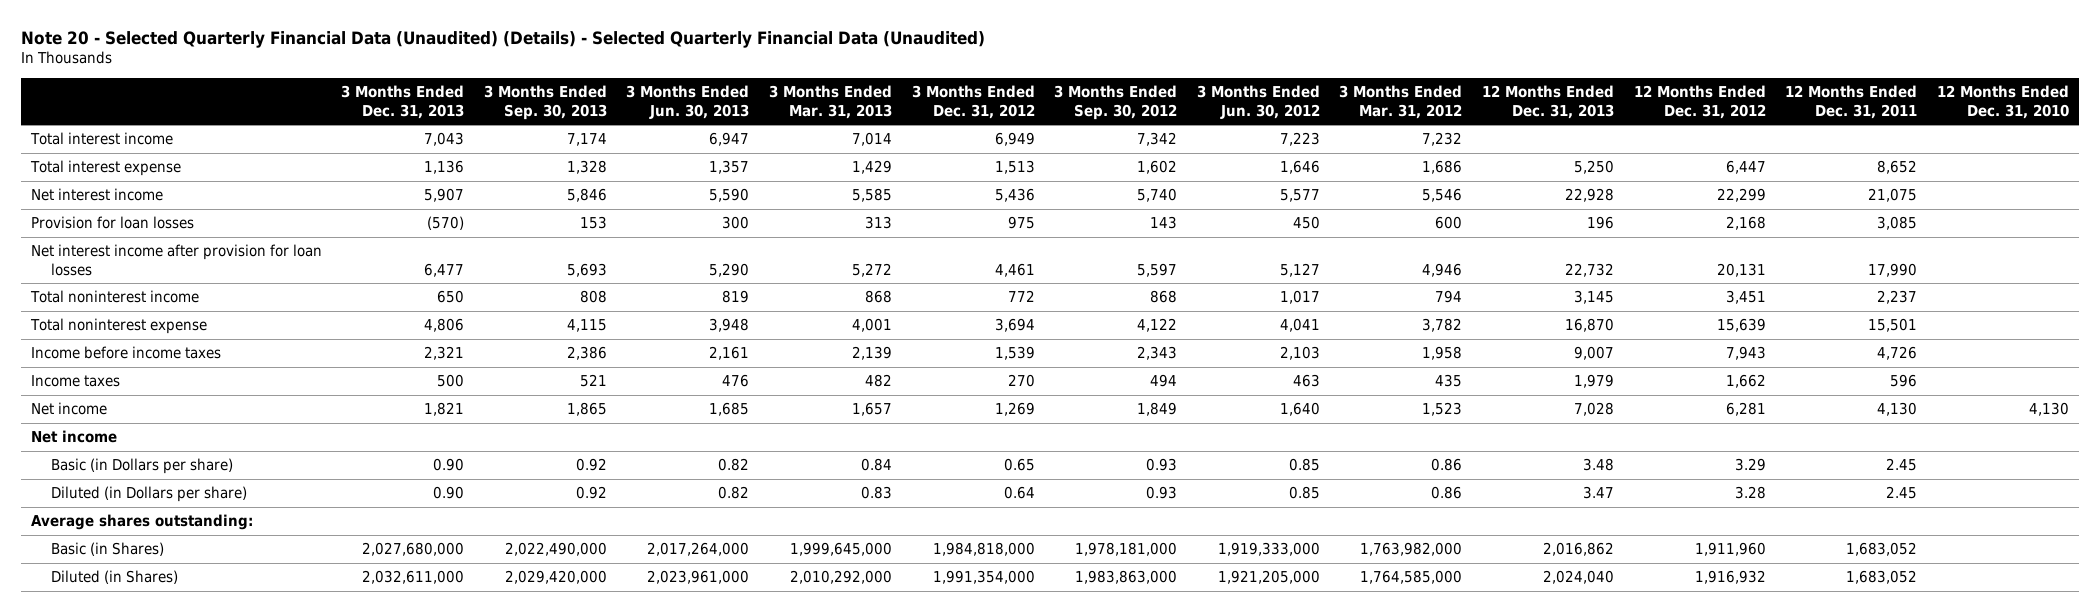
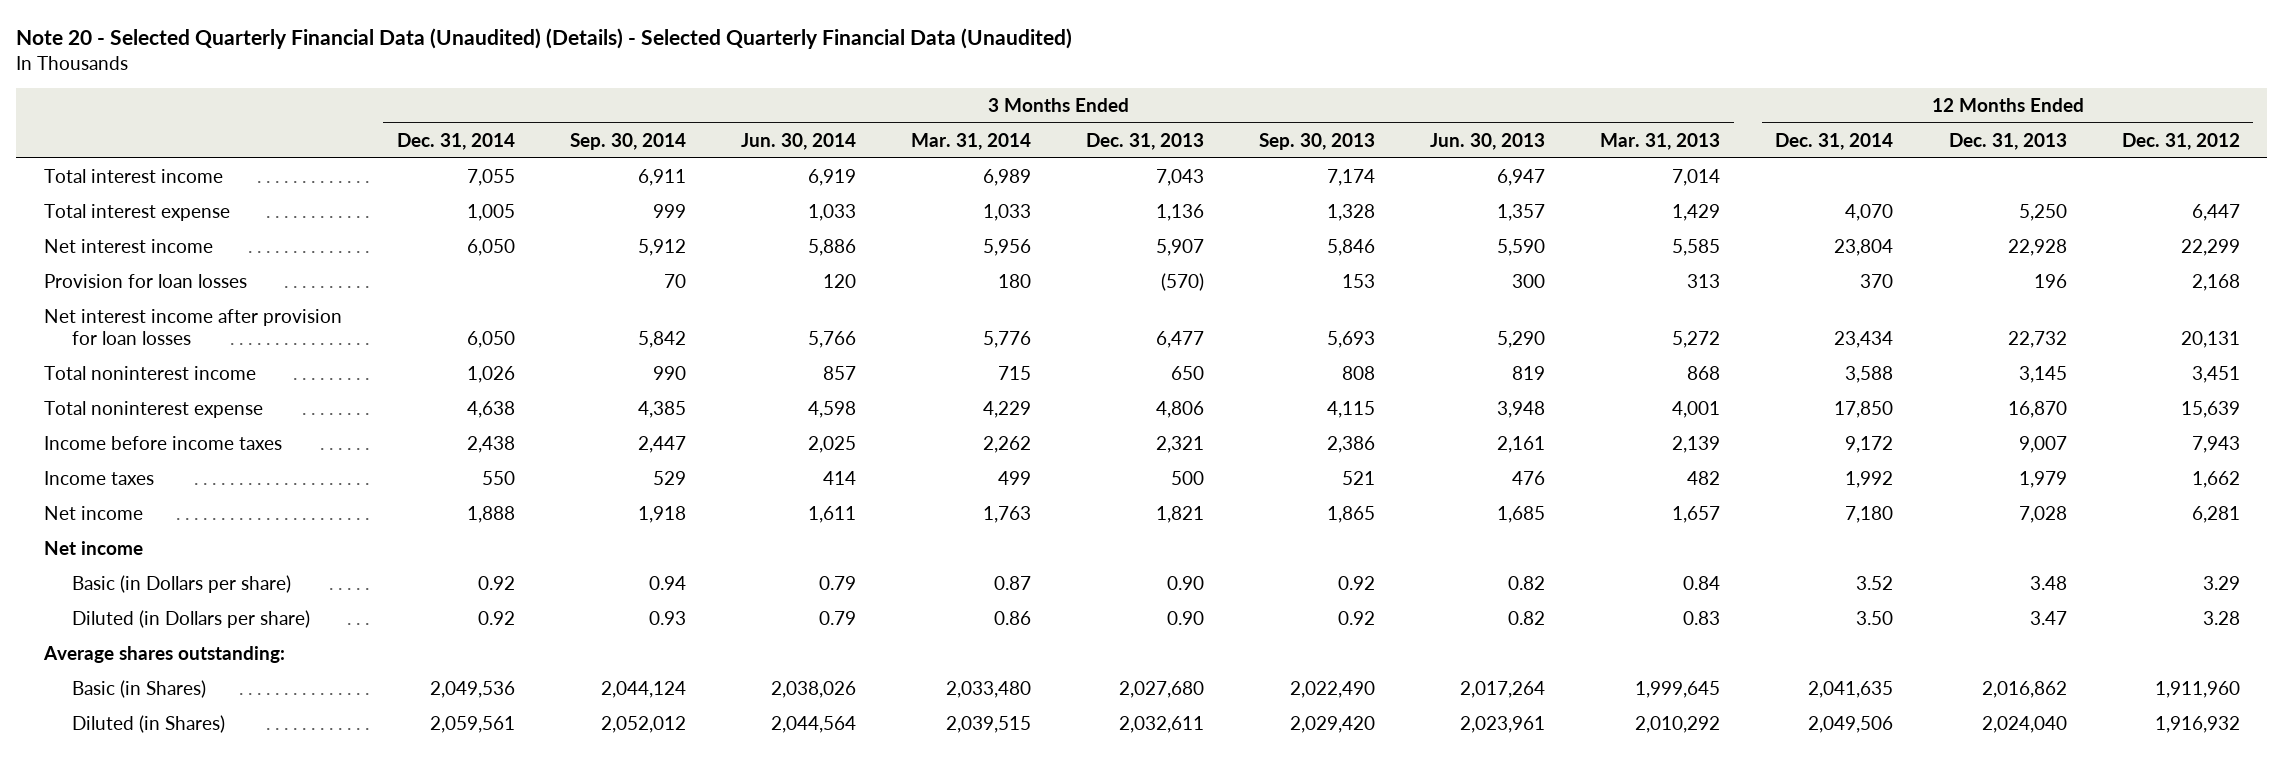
[911,85,1035,120] 3 Months Ended Dec. 31, 2012 -> none
[1054,85,1178,121] 3 Months Ended Sep. 30, 2012 -> none
[1196,85,1320,120] 3 Months Ended Jun. 30, 2012 -> none
[1339,85,1463,120] 3 Months Ended Mar. 31, 2012 -> none
[1785,85,1918,120] 12 Months Ended Dec. 31, 2011 -> none
[1936,85,2069,120] 12 Months Ended Dec. 31, 2010 -> none
none -> [396,132,515,150] Dec. 31, 2014
none -> [569,132,686,150] Sep. 30, 2014
none -> [740,132,856,150] Jun. 30, 2014
none -> [910,132,1031,150] Mar. 31, 2014
none -> [1775,132,1894,150] Dec. 31, 2014
[362,542,465,557] 2,027,680,000 -> [1119,681,1205,699] 2,027,680
[504,542,607,557] 2,022,490,000 -> [1290,681,1376,699] 2,022,490
[647,542,750,557] 2,017,264,000 -> [1460,681,1546,699] 2,017,264
[790,542,893,557] 1,999,645,000 -> [1635,681,1721,699] 1,999,645
[362,570,465,585] 2,032,611,000 -> [1119,716,1205,734] 2,032,611
[504,570,607,585] 2,029,420,000 -> [1290,716,1376,734] 2,029,420
[647,570,750,585] 2,023,961,000 -> [1460,716,1546,734] 2,023,961
[790,570,893,585] 2,010,292,000 -> [1635,716,1721,734] 2,010,292

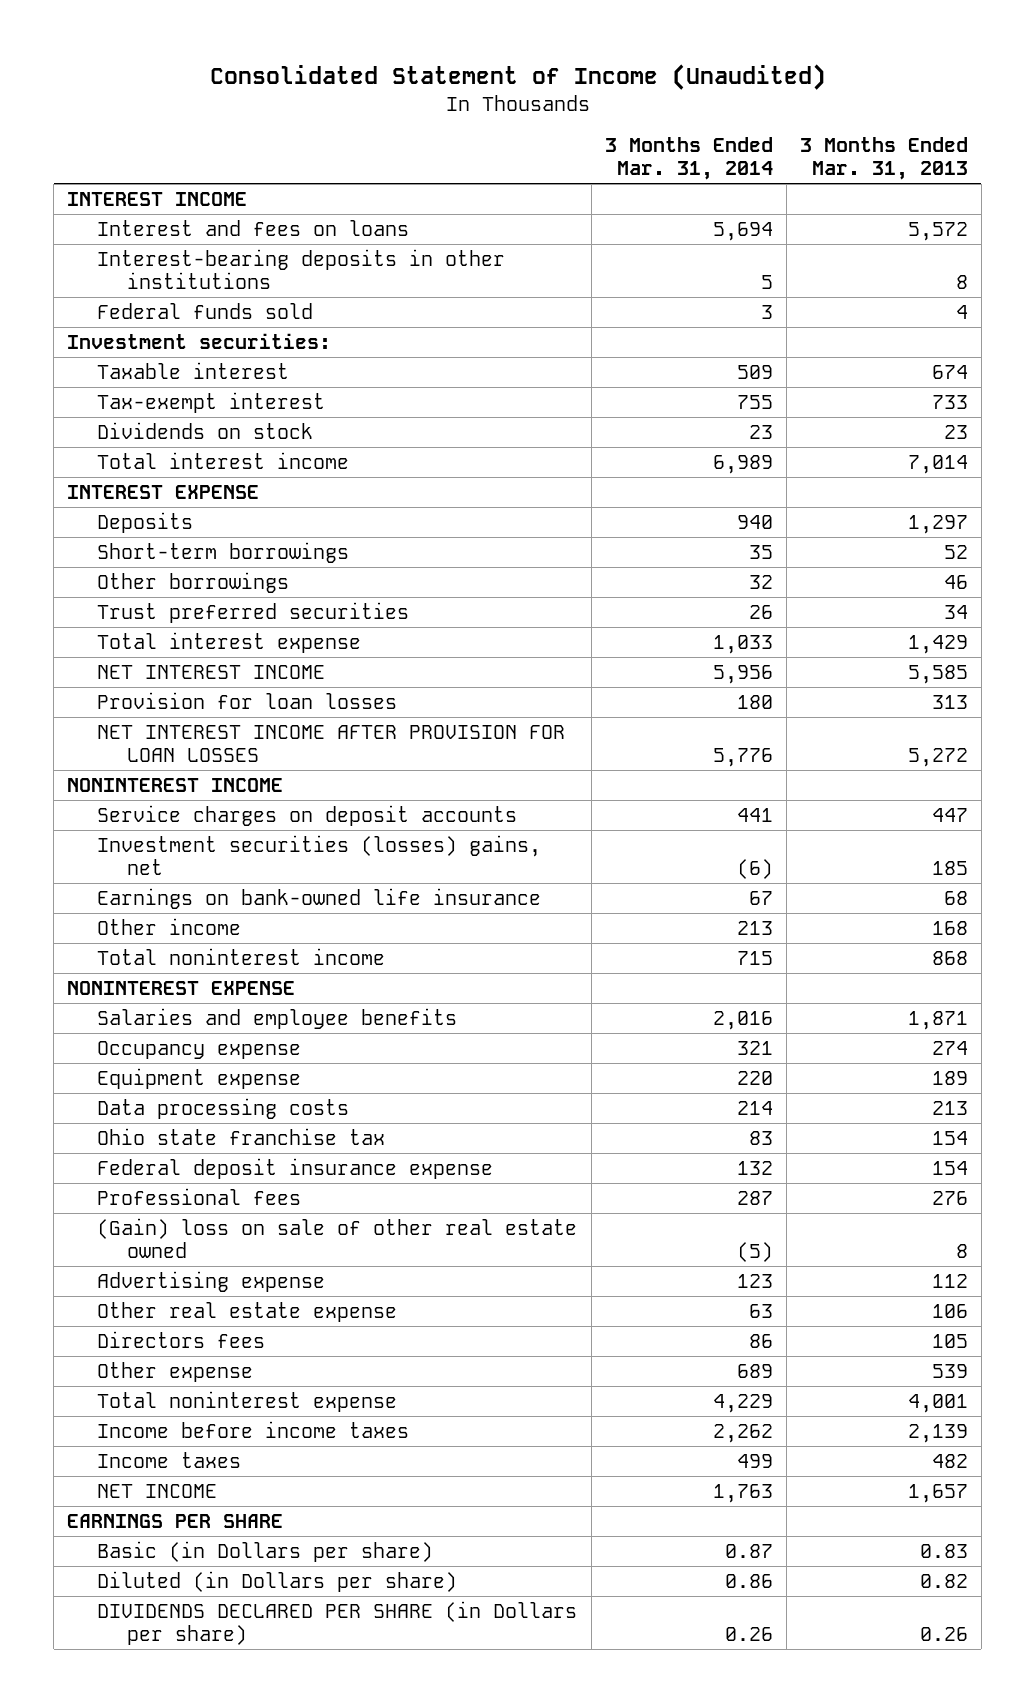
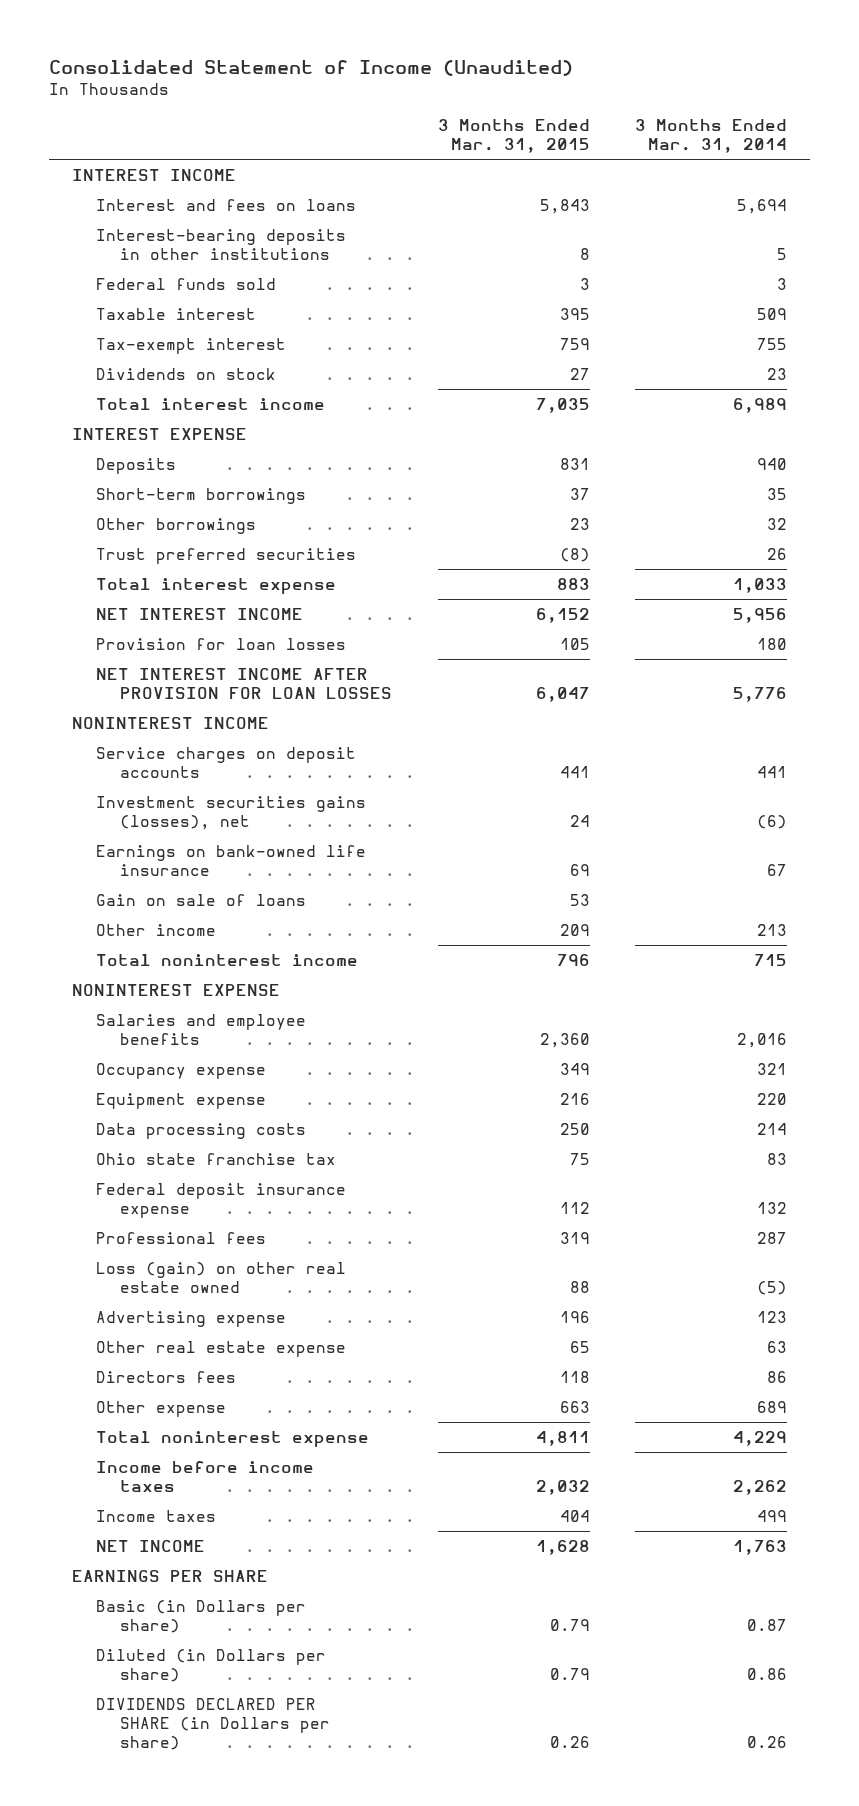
[799,137,968,181] 3 Months Ended Mar. 31, 2013 -> none
none -> [437,119,590,154] 3 Months Ended Mar. 31, 2015
[67,332,332,349] Investment securities: -> none
[97,834,542,875] Investment securities (losses) gains, net -> [96,795,367,830] Investment securities gains (losses), net
none -> [96,893,307,906] Gain on sale of loans
[97,1217,578,1258] (Gain) loss on sale of other real estate owned -> [96,1261,347,1293] Loss (gain) on other real estate owned

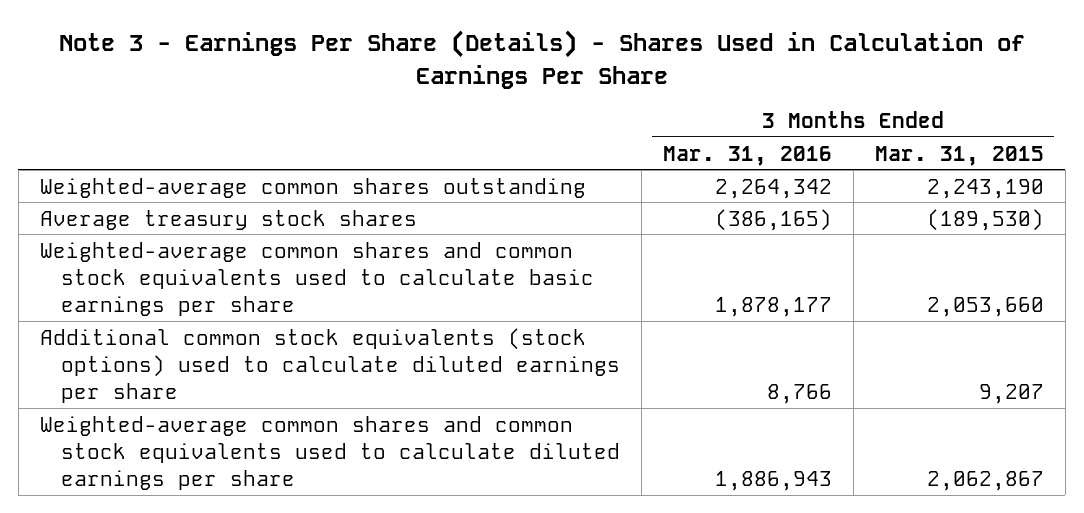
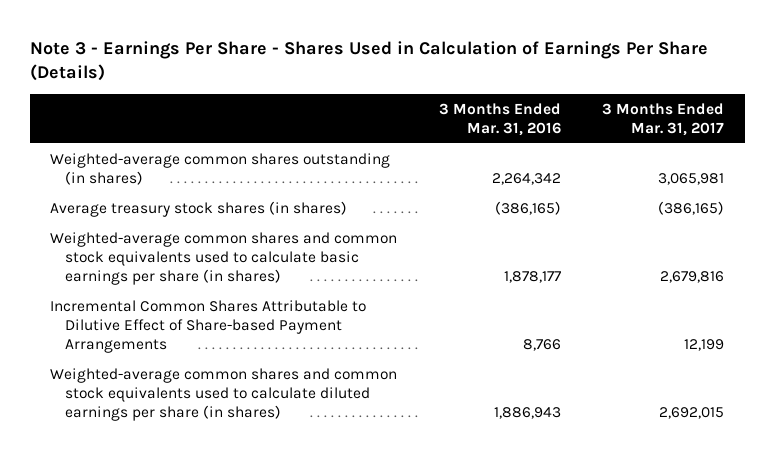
[58,29,1025,89] Note 3 - Earnings Per Share (Details) - Shares Used in Calculation of Earnings Per Share -> [29,40,708,82] Note 3 - Earnings Per Share - Shares Used in Calculation of Earnings Per Share (Details)
[874,145,1044,166] Mar. 31, 2015 -> none
none -> [602,102,725,136] 3 Months Ended Mar. 31, 2017
[39,177,586,198] Weighted-average common shares outstanding -> [50,152,391,186] Weighted-average common shares outstanding (in shares)
[39,209,417,230] Average treasury stock shares -> [50,200,348,217] Average treasury stock shares (in shares)
[39,241,594,316] Weighted-average common shares and common stock equivalents used to calculate basic earnings per share -> [50,231,398,286] Weighted-average common shares and common stock equivalents used to calculate basic earnings per share (in shares)
[39,327,620,403] Additional common stock equivalents (stock options) used to calculate diluted earnings per share -> [50,299,367,354] Incremental Common Shares Attributable to Dilutive Effect of Share-based Payment Arrangements
[39,415,620,490] Weighted-average common shares and common stock equivalents used to calculate diluted earnings per share -> [50,367,398,422] Weighted-average common shares and common stock equivalents used to calculate diluted earnings per share (in shares)

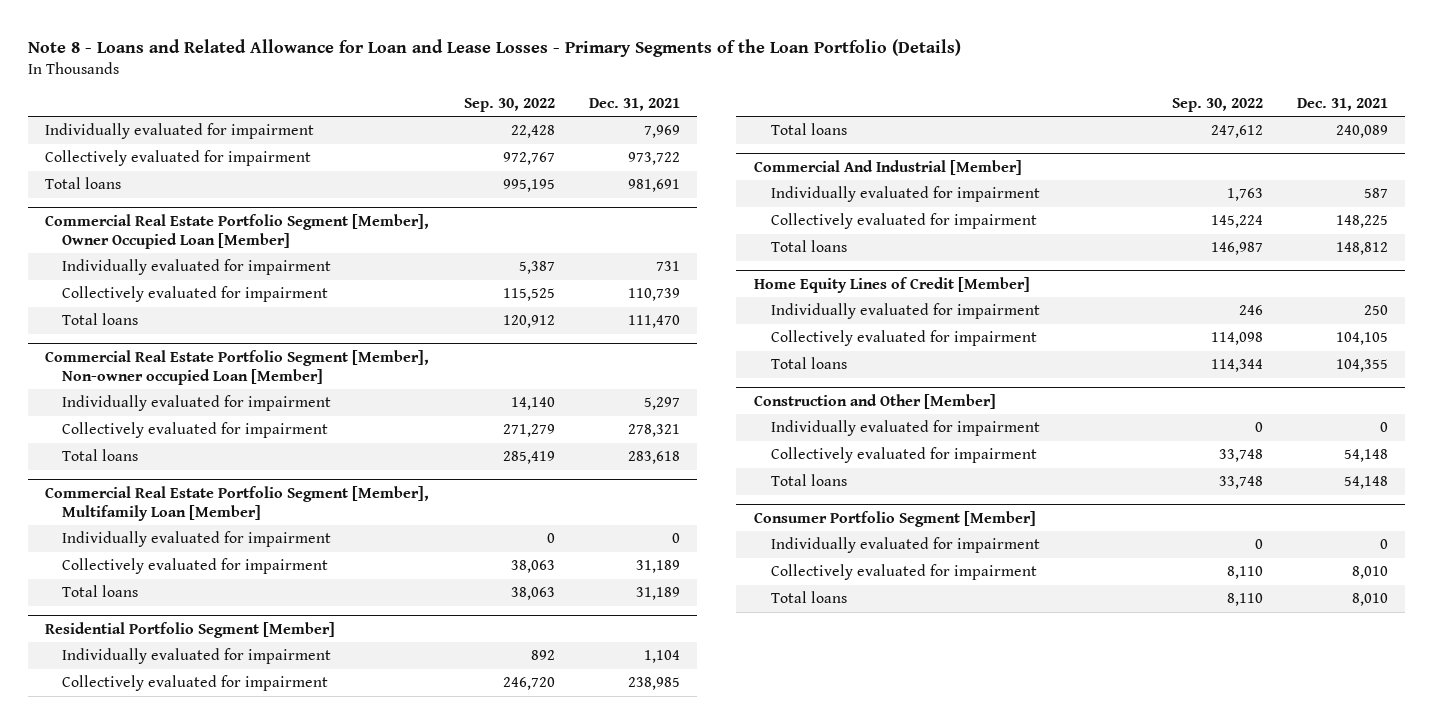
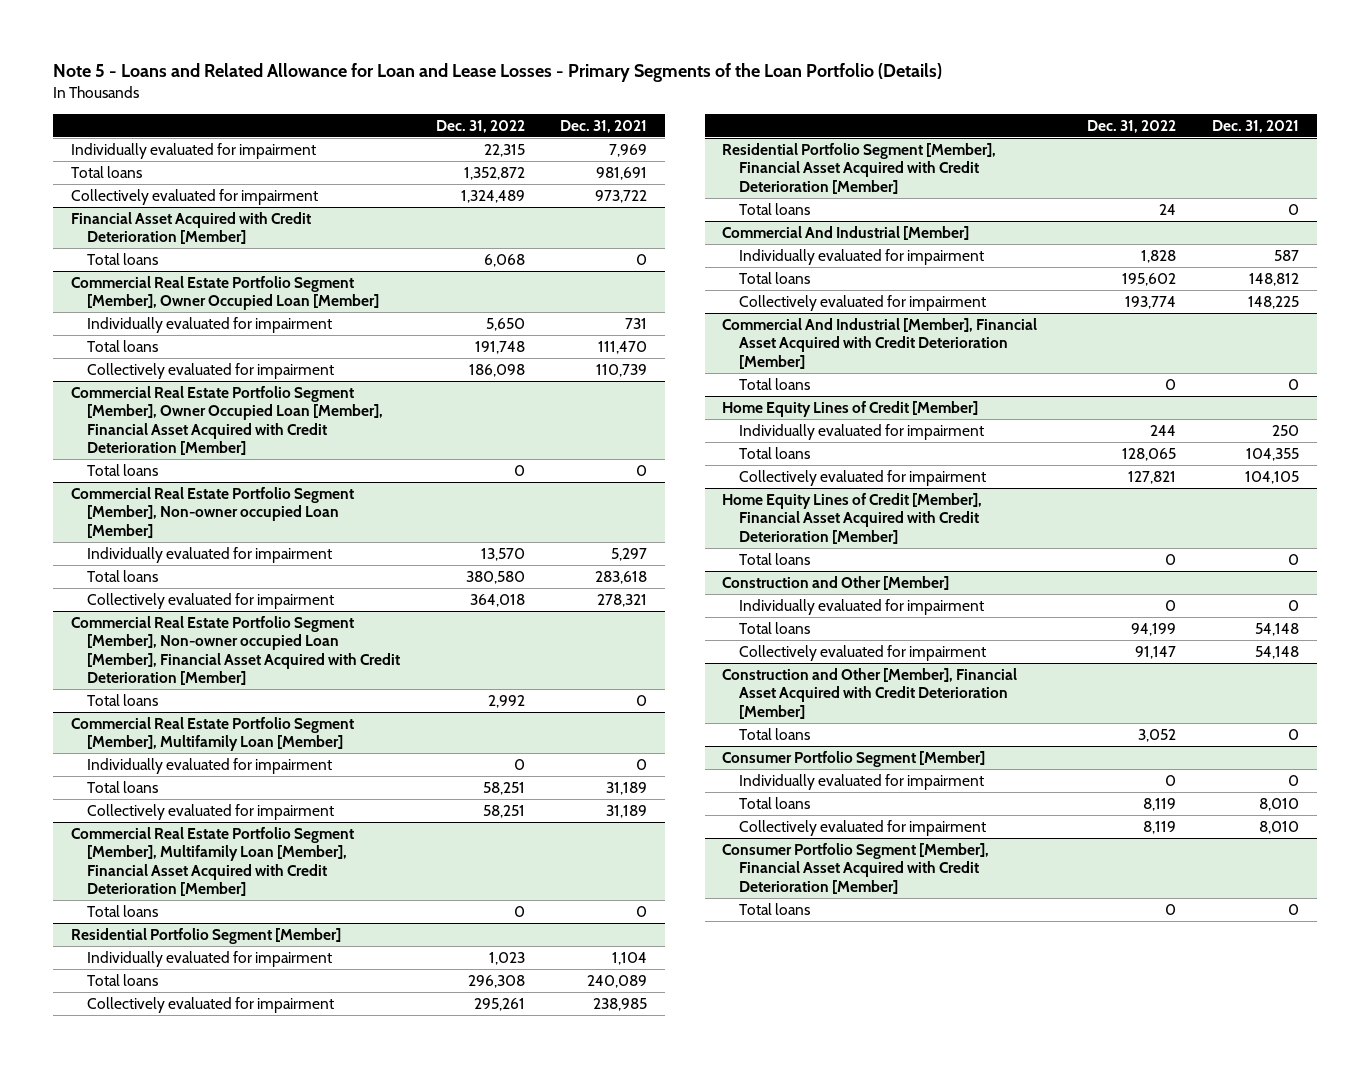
[28,38,962,57] Note 8 - Loans and Related Allowance for Loan and Lease Losses - Primary Segments of the Loan Portfolio (Details) -> [52,63,942,83] Note 5 - Loans and Related Allowance for Loan and Lease Losses - Primary Segments of the Loan Portfolio (Details)
[463,97,555,112] Sep. 30, 2022 -> none
none -> [435,119,525,133] Dec. 31, 2022
[45,150,312,167] Collectively evaluated for impairment -> [70,188,318,205] Collectively evaluated for impairment
none -> [70,211,311,245] Financial Asset Acquired with Credit Deterioration [Member]
none -> [87,252,159,265] Total loans
[62,286,329,303] Collectively evaluated for impairment -> [87,362,335,379] Collectively evaluated for impairment
none -> [70,385,384,455] Commercial Real Estate Portfolio Segment [Member], Owner Occupied Loan [Member], Financial Asset Acquired with Credit Deterioration [Member]
none -> [87,463,159,476] Total loans
[62,422,329,439] Collectively evaluated for impairment -> [87,592,335,609] Collectively evaluated for impairment
none -> [70,615,401,685] Commercial Real Estate Portfolio Segment [Member], Non-owner occupied Loan [Member], Financial Asset Acquired with Credit Deterioration [Member]
none -> [87,693,159,706] Total loans
[62,558,329,575] Collectively evaluated for impairment -> [87,803,335,820] Collectively evaluated for impairment
none -> [70,826,354,896] Commercial Real Estate Portfolio Segment [Member], Multifamily Loan [Member], Financial Asset Acquired with Credit Deterioration [Member]
none -> [87,904,159,917] Total loans
[62,675,329,692] Collectively evaluated for impairment -> [87,996,335,1013] Collectively evaluated for impairment
none -> [722,142,997,194] Residential Portfolio Segment [Member], Financial Asset Acquired with Credit Deterioration [Member]
none -> [738,202,810,215] Total loans
[770,213,1037,230] Collectively evaluated for impairment -> [738,294,986,311] Collectively evaluated for impairment
none -> [722,317,1038,369] Commercial And Industrial [Member], Financial Asset Acquired with Credit Deterioration [Member]
none -> [738,377,810,390] Total loans
[770,330,1037,347] Collectively evaluated for impairment -> [738,469,986,486] Collectively evaluated for impairment
none -> [722,492,983,544] Home Equity Lines of Credit [Member], Financial Asset Acquired with Credit Deterioration [Member]
none -> [738,552,810,565] Total loans
[770,447,1037,464] Collectively evaluated for impairment -> [738,644,986,661] Collectively evaluated for impairment
none -> [722,667,1018,719] Construction and Other [Member], Financial Asset Acquired with Credit Deterioration [Member]
none -> [738,727,810,740] Total loans
[770,564,1037,581] Collectively evaluated for impairment -> [738,819,986,836] Collectively evaluated for impairment
none -> [722,842,990,894] Consumer Portfolio Segment [Member], Financial Asset Acquired with Credit Deterioration [Member]
none -> [738,902,810,915] Total loans

